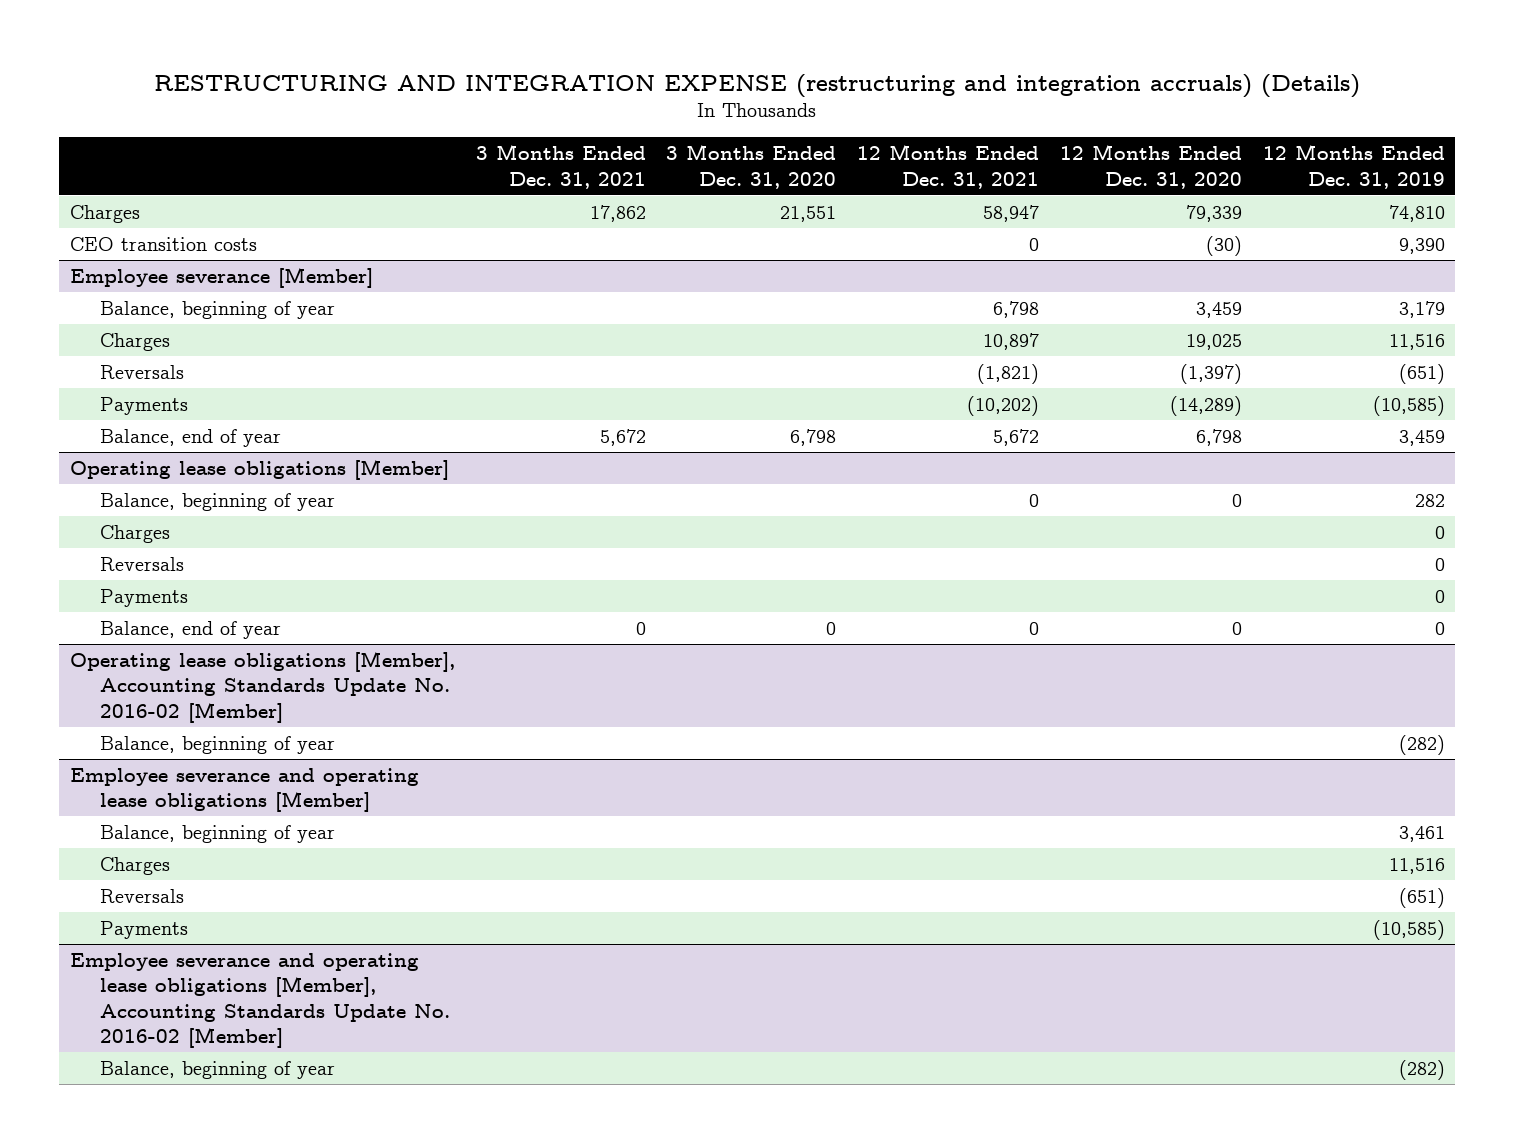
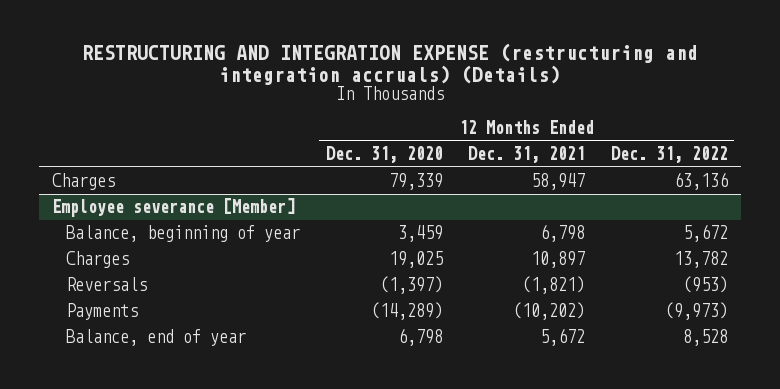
[475,144,646,189] 3 Months Ended Dec. 31, 2021 -> none
[666,144,837,189] 3 Months Ended Dec. 31, 2020 -> none
[1262,144,1445,189] 12 Months Ended Dec. 31, 2019 -> none
none -> [610,146,728,164] Dec. 31, 2022
[69,236,257,251] CEO transition costs -> none
[69,458,449,480] Operating lease obligations [Member] -> none
[99,492,335,511] Balance, beginning of year -> none
[99,524,170,543] Charges -> none
[99,556,184,571] Reversals -> none
[99,588,188,607] Payments -> none
[99,620,281,639] Balance, end of year -> none
[69,650,455,723] Operating lease obligations [Member], Accounting Standards Update No. 2016-02 [Member] -> none
[99,735,335,754] Balance, beginning of year -> none
[69,767,419,813] Employee severance and operating lease obligations [Member] -> none
[99,824,335,843] Balance, beginning of year -> none
[99,856,170,875] Charges -> none
[99,888,184,903] Reversals -> none
[99,920,188,939] Payments -> none
[69,952,450,1048] Employee severance and operating lease obligations [Member], Accounting Standards Update No. 2016-02 [Member] -> none
[99,1060,335,1079] Balance, beginning of year -> none

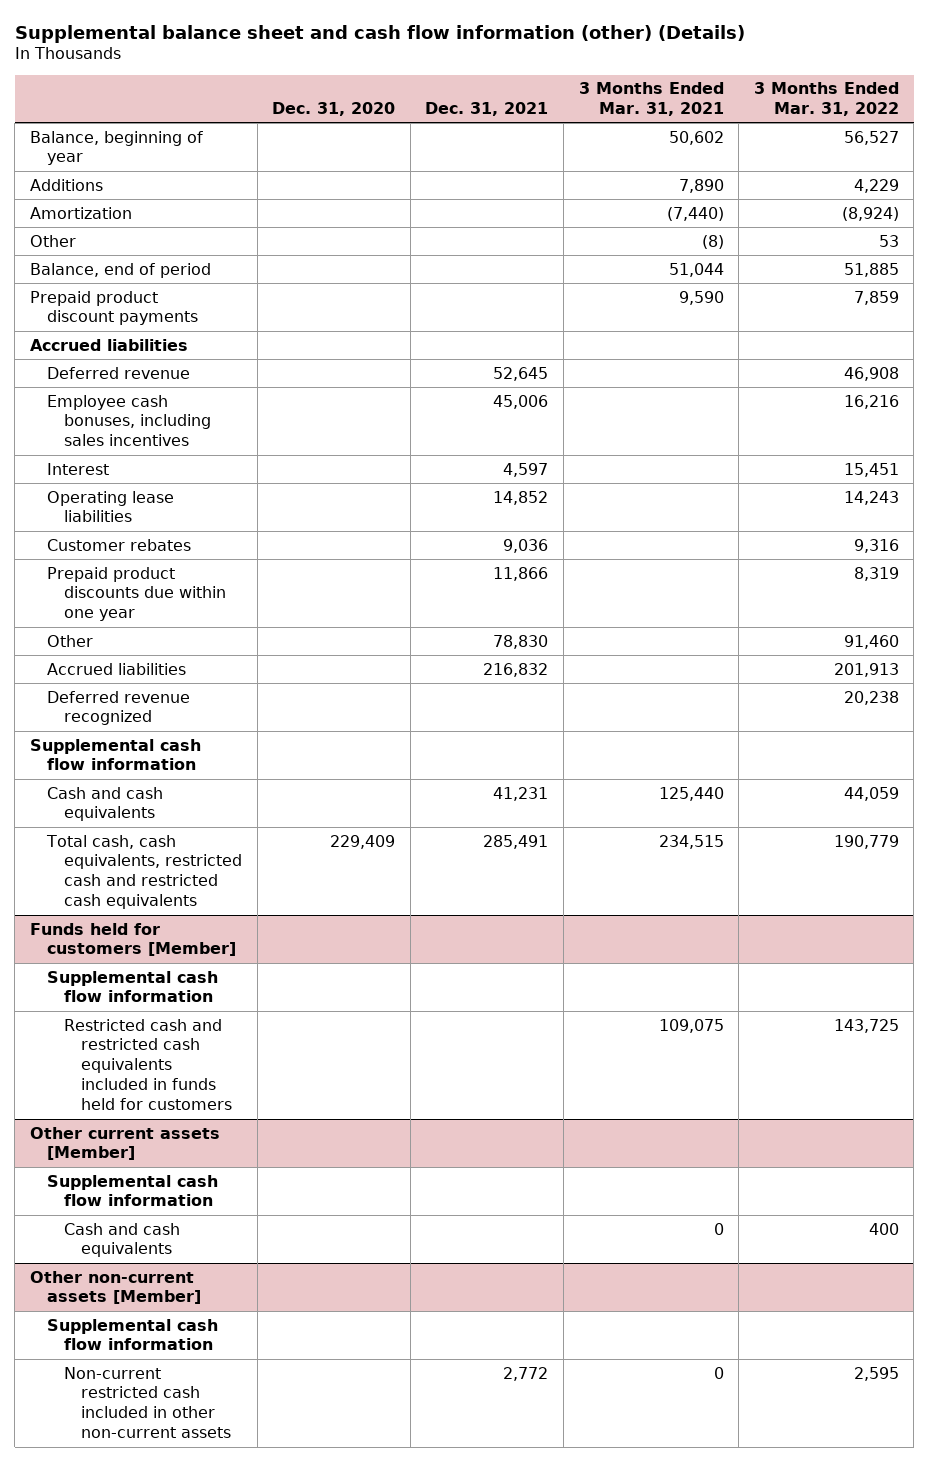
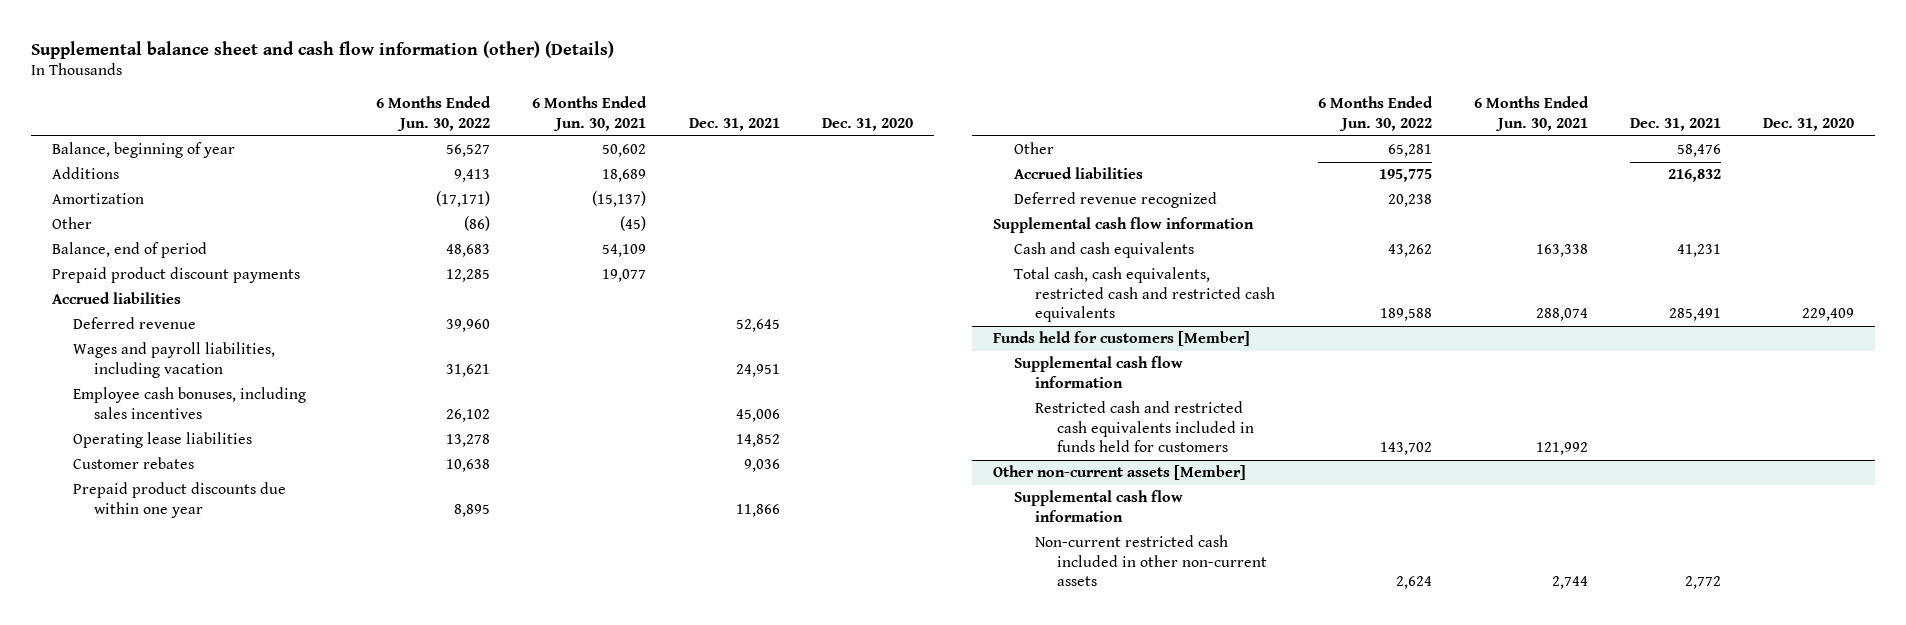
[578,82,724,117] 3 Months Ended Mar. 31, 2021 -> none
[753,82,899,117] 3 Months Ended Mar. 31, 2022 -> none
none -> [376,96,492,131] 6 Months Ended Jun. 30, 2022
none -> [532,96,648,131] 6 Months Ended Jun. 30, 2021
none -> [73,342,276,378] Wages and payroll liabilities, including vacation
[46,462,109,475] Interest -> none
[493,634,549,649] 78,830 -> [1676,144,1721,158] 58,476
[29,1126,220,1161] Other current assets [Member] -> none
[46,1174,218,1207] Supplemental cash flow information -> none
[64,1222,181,1258] Cash and cash equivalents -> none

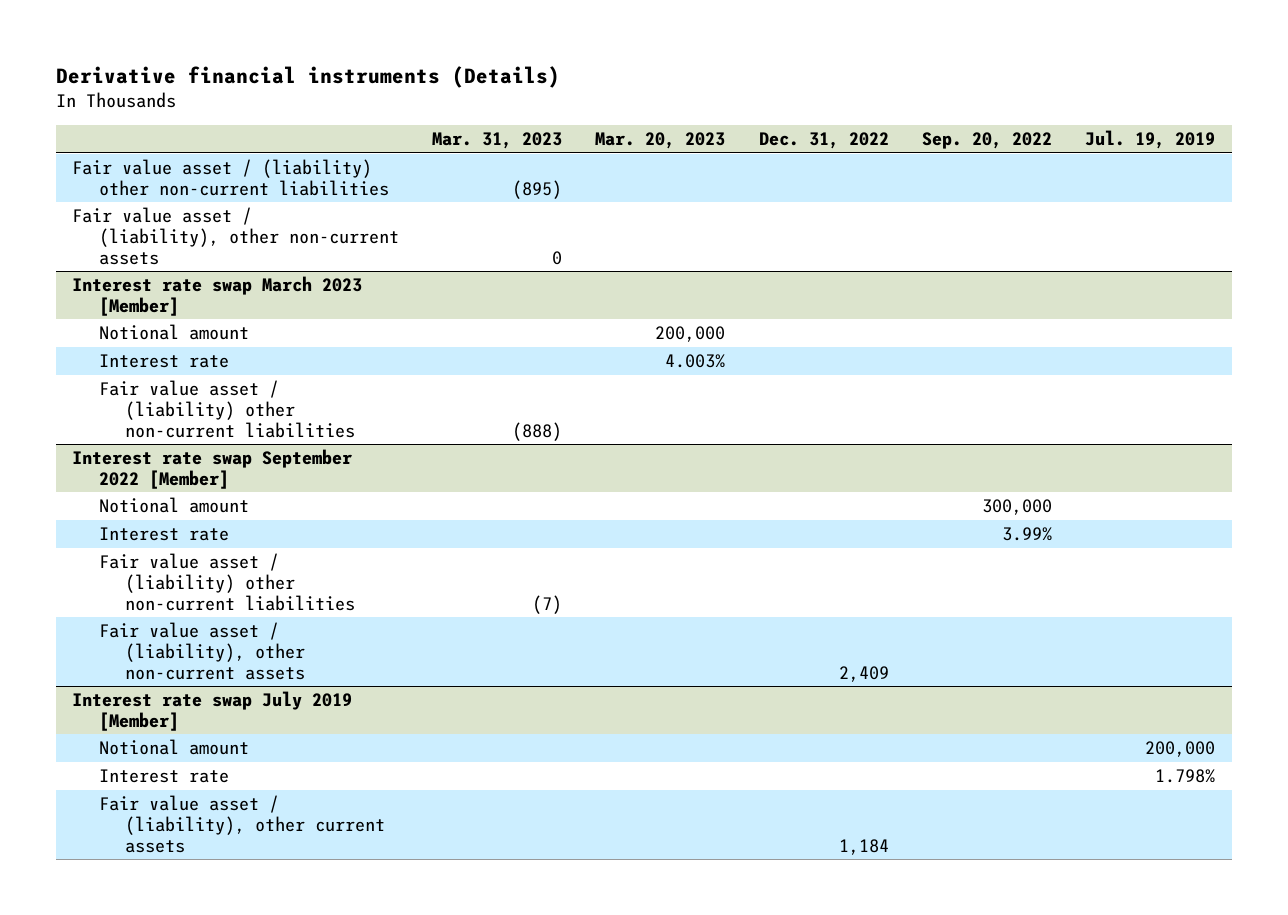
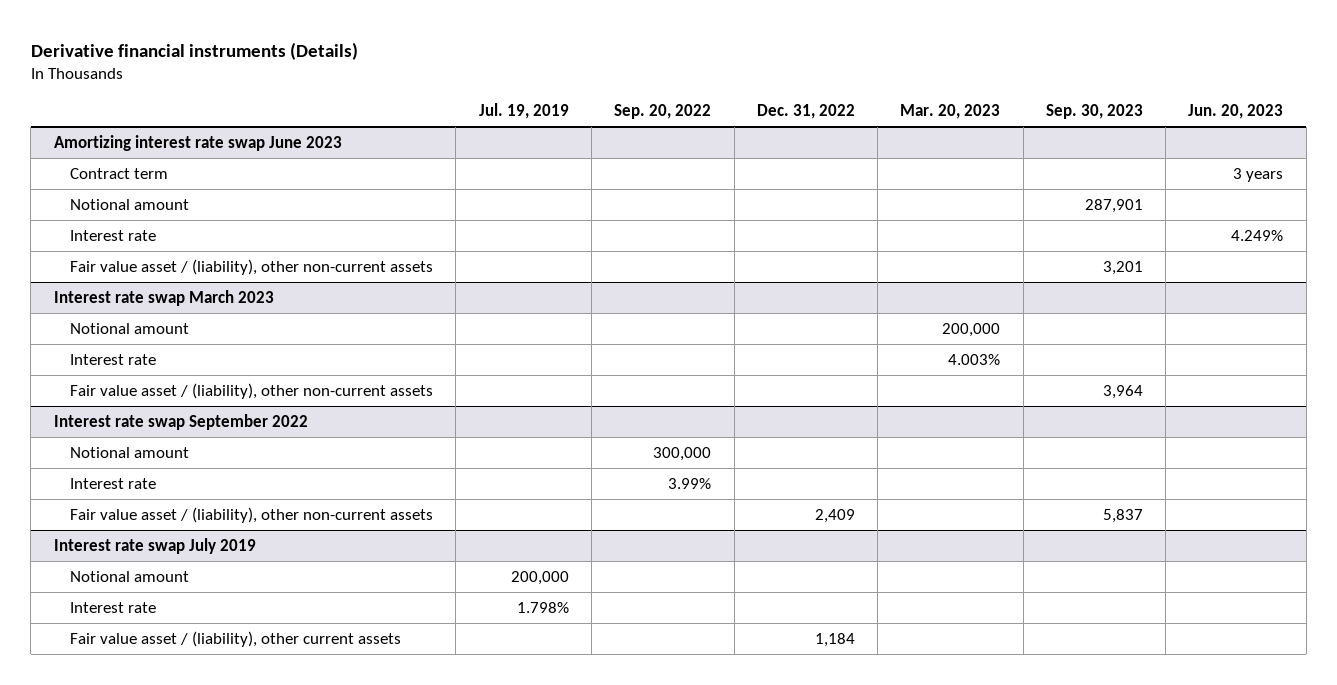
[431,132,562,150] Mar. 31, 2023 -> none
none -> [1045,104,1143,120] Sep. 30, 2023
none -> [1188,104,1284,120] Jun. 20, 2023
[72,159,389,196] Fair value asset / (liability) other non-current liabilities -> none
[72,207,399,265] Fair value asset / (liability), other non-current assets -> none
none -> [53,134,342,151] Amortizing interest rate swap June 2023
none -> [70,167,169,179] Contract term
none -> [70,198,190,210] Notional amount
none -> [70,229,157,241] Interest rate
none -> [70,258,434,275] Fair value asset / (liability), other non-current assets
[72,276,363,316] Interest rate swap March 2023 [Member] -> [53,289,274,306] Interest rate swap March 2023
[98,380,355,438] Fair value asset / (liability) other non-current liabilities -> [70,382,434,399] Fair value asset / (liability), other non-current assets
[72,449,353,489] Interest rate swap September 2022 [Member] -> [53,413,308,430] Interest rate swap September 2022
[98,553,355,611] Fair value asset / (liability) other non-current liabilities -> none
[72,691,353,731] Interest rate swap July 2019 [Member] -> [53,537,256,554] Interest rate swap July 2019

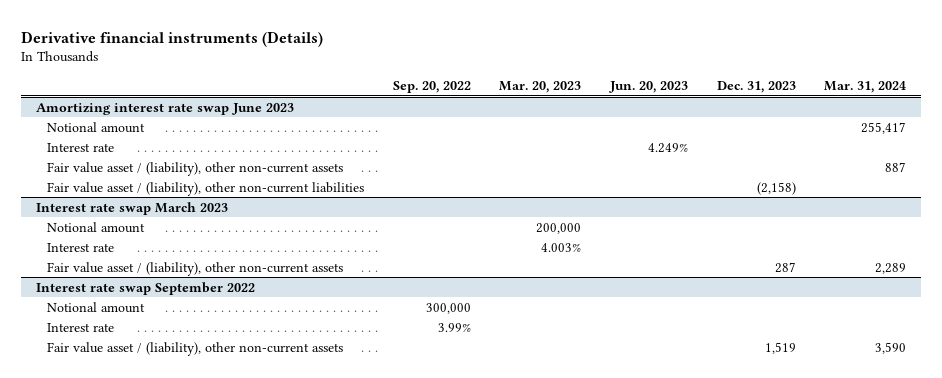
[478,103,569,120] Jul. 19, 2019 -> none
[756,104,855,120] Dec. 31, 2022 -> none
[1045,104,1143,120] Sep. 30, 2023 -> none
none -> [716,80,796,93] Dec. 31, 2023
none -> [824,80,907,93] Mar. 31, 2024
[70,167,169,179] Contract term -> none
none -> [47,181,365,196] Fair value asset / (liability), other non-current liabilities
[53,537,256,554] Interest rate swap July 2019 -> none
[70,570,190,582] Notional amount -> none
[70,601,157,613] Interest rate -> none
[70,630,402,647] Fair value asset / (liability), other current assets -> none

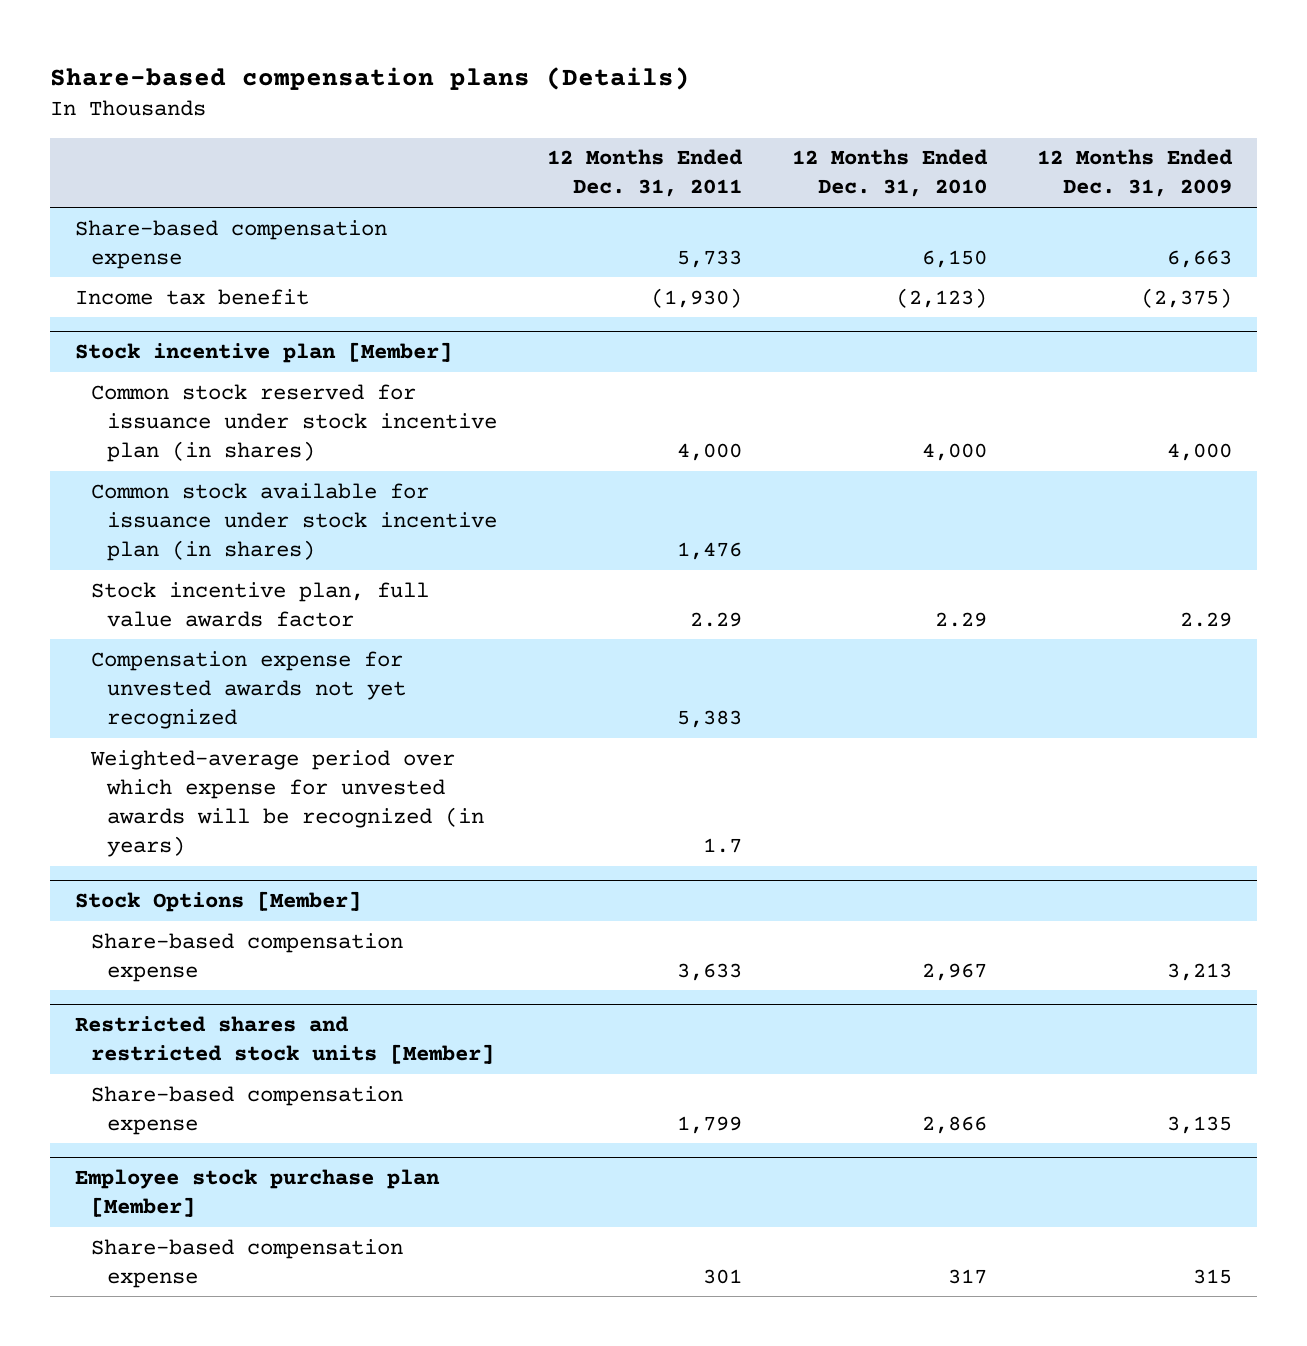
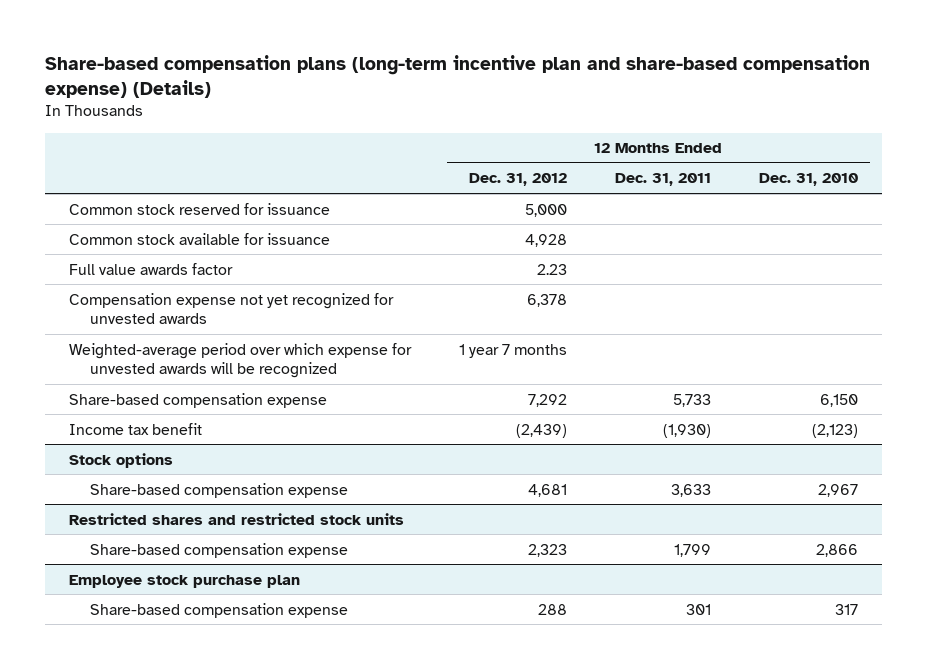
[49,66,690,90] Share-based compensation plans (Details) -> [44,54,870,98] Share-based compensation plans (long-term incentive plan and share-based compensation expense) (Details)
[1037,149,1234,198] 12 Months Ended Dec. 31, 2009 -> none
none -> [468,173,567,187] Dec. 31, 2012
none -> [68,202,330,215] Common stock reserved for issuance
none -> [68,232,330,245] Common stock available for issuance
none -> [68,262,233,275] Full value awards factor
none -> [68,292,394,325] Compensation expense not yet recognized for unvested awards
none -> [68,342,412,379] Weighted-average period over which expense for unvested awards will be recognized
[74,342,452,364] Stock incentive plan [Member] -> none
[90,383,498,462] Common stock reserved for issuance under stock incentive plan (in shares) -> none
[90,482,498,561] Common stock available for issuance under stock incentive plan (in shares) -> none
[90,581,429,627] Stock incentive plan, full value awards factor -> none
[90,650,407,729] Compensation expense for unvested awards not yet recognized -> none
[89,749,485,857] Weighted-average period over which expense for unvested awards will be recognized (in years) -> none
[74,891,361,913] Stock Options [Member] -> [68,452,173,468] Stock options
[74,1016,494,1065] Restricted shares and restricted stock units [Member] -> [68,512,404,525] Restricted shares and restricted stock units
[74,1169,440,1218] Employee stock purchase plan [Member] -> [68,574,300,588] Employee stock purchase plan

